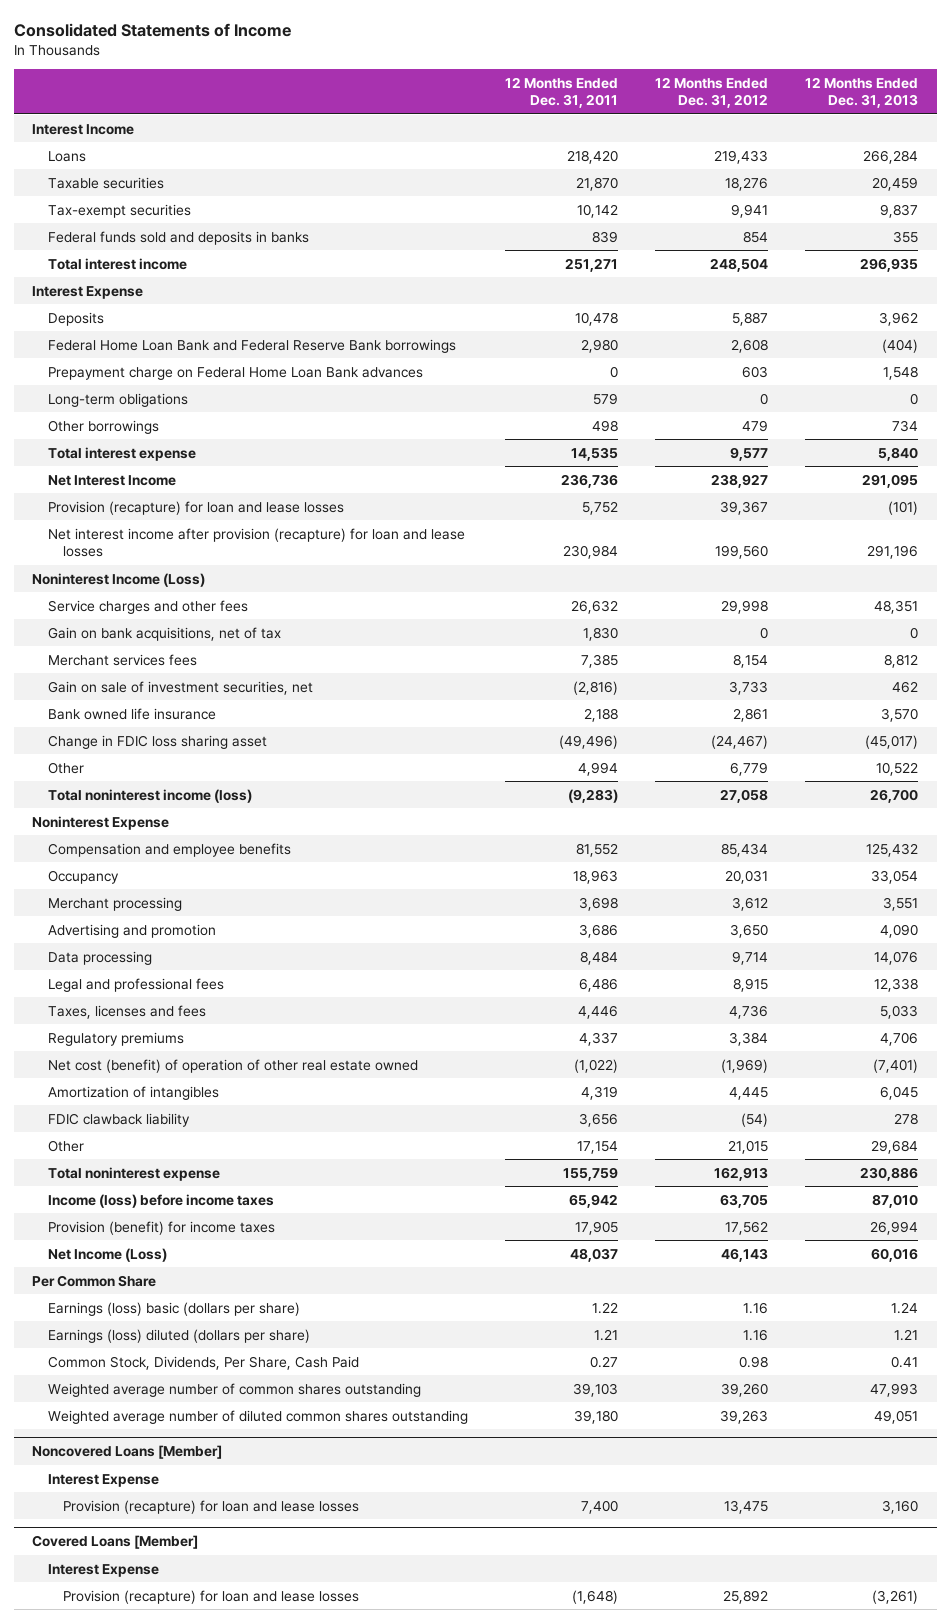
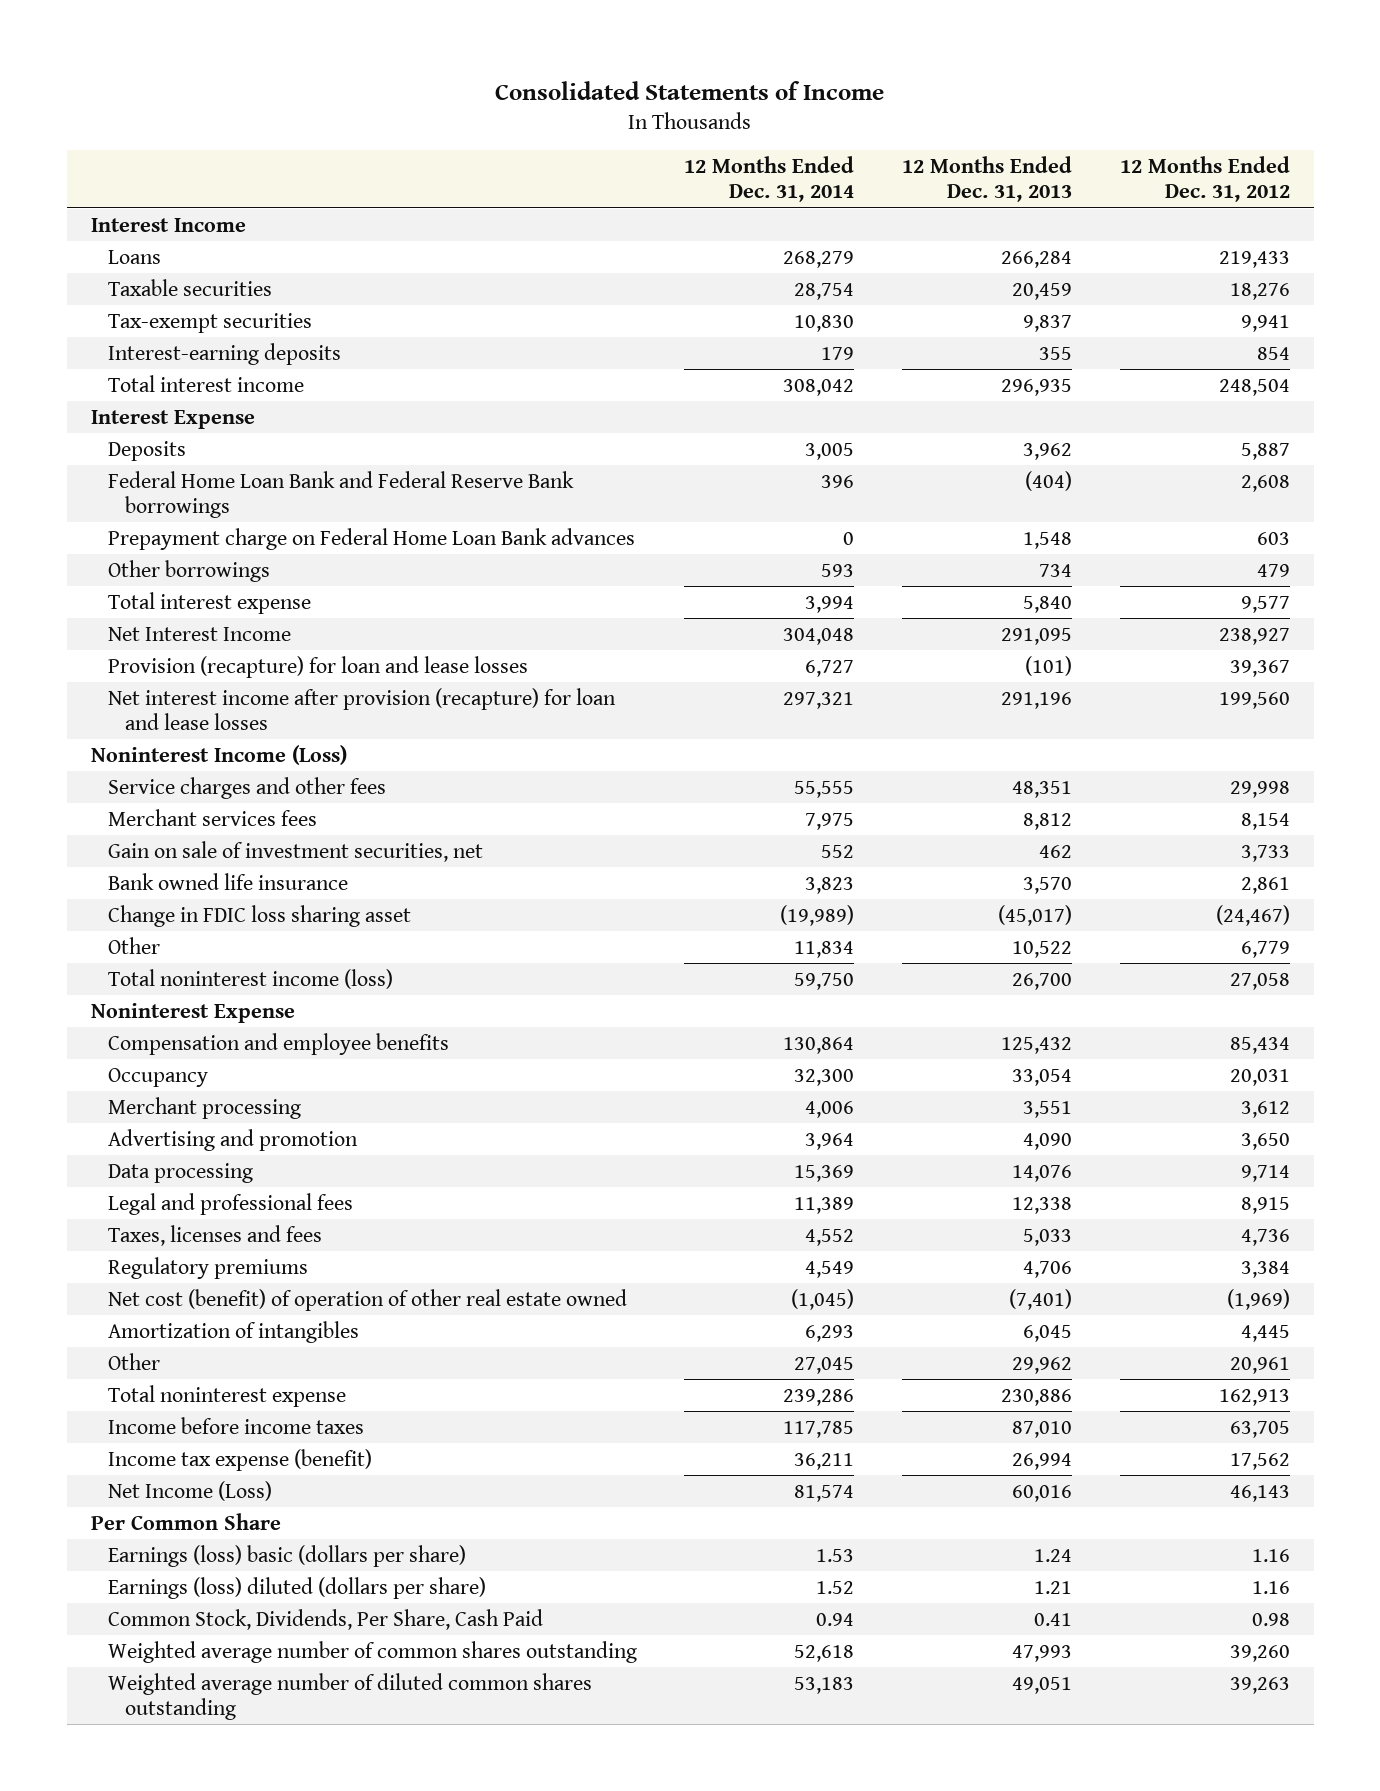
[504,76,618,109] 12 Months Ended Dec. 31, 2011 -> none
none -> [684,155,855,203] 12 Months Ended Dec. 31, 2014
[47,230,309,245] Federal funds sold and deposits in banks -> [107,342,341,365] Interest-earning deposits
[47,392,188,407] Long-term obligations -> none
[47,626,281,641] Gain on bank acquisitions, net of tax -> none
[47,1112,190,1127] FDIC clawback liability -> none
[728,1139,769,1154] 21,015 -> [1229,1356,1290,1374] 20,961
[871,1139,919,1154] 29,684 -> [1012,1356,1073,1374] 29,962
[47,1193,274,1208] Income (loss) before income taxes -> [107,1416,364,1434] Income before income taxes
[47,1220,275,1235] Provision (benefit) for income taxes -> [107,1448,372,1471] Income tax expense (benefit)
[32,1445,223,1460] Noncovered Loans [Member] -> none
[47,1473,159,1487] Interest Expense -> none
[63,1499,360,1514] Provision (recapture) for loan and lease losses -> none
[32,1535,199,1550] Covered Loans [Member] -> none
[47,1563,159,1577] Interest Expense -> none
[63,1589,360,1604] Provision (recapture) for loan and lease losses -> none

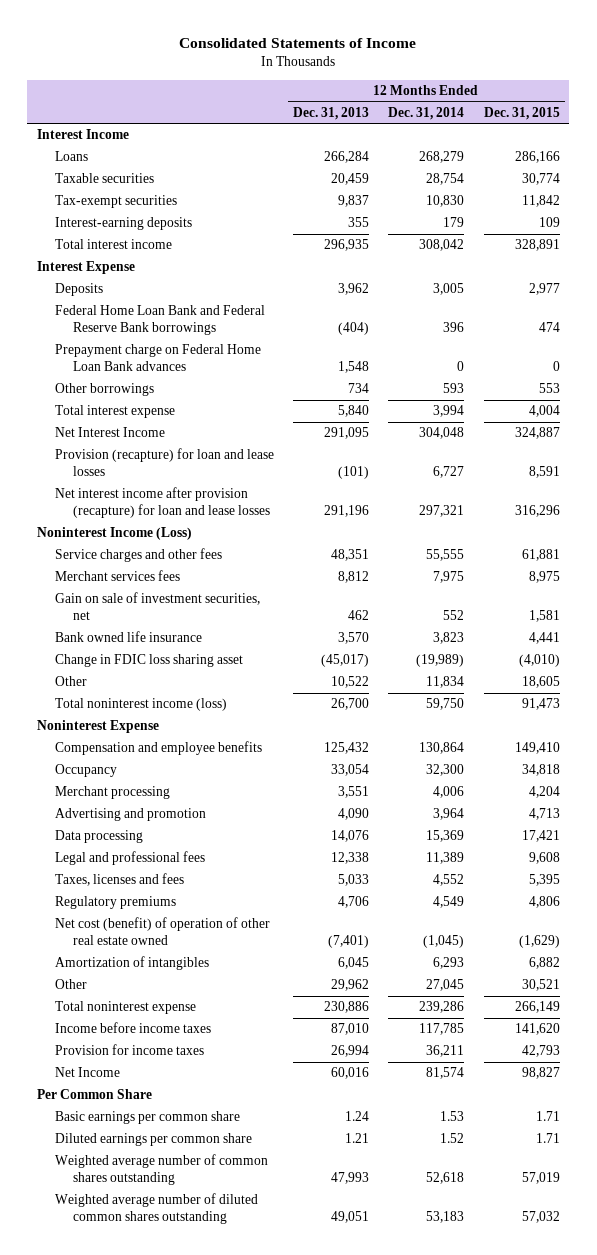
[1119,155,1290,203] 12 Months Ended Dec. 31, 2012 -> none
none -> [483,106,560,120] Dec. 31, 2015
[107,1448,372,1471] Income tax expense (benefit) -> [54,1044,204,1056] Provision for income taxes
[107,1480,272,1501] Net Income (Loss) -> [54,1067,120,1078] Net Income
[107,1608,543,1630] Common Stock, Dividends, Per Share, Cash Paid -> none
[107,1544,466,1567] Earnings (loss) basic (dollars per share) -> [54,1111,240,1125] Basic earnings per common share
[107,1576,486,1599] Earnings (loss) diluted (dollars per share) -> [54,1133,252,1147] Diluted earnings per common share

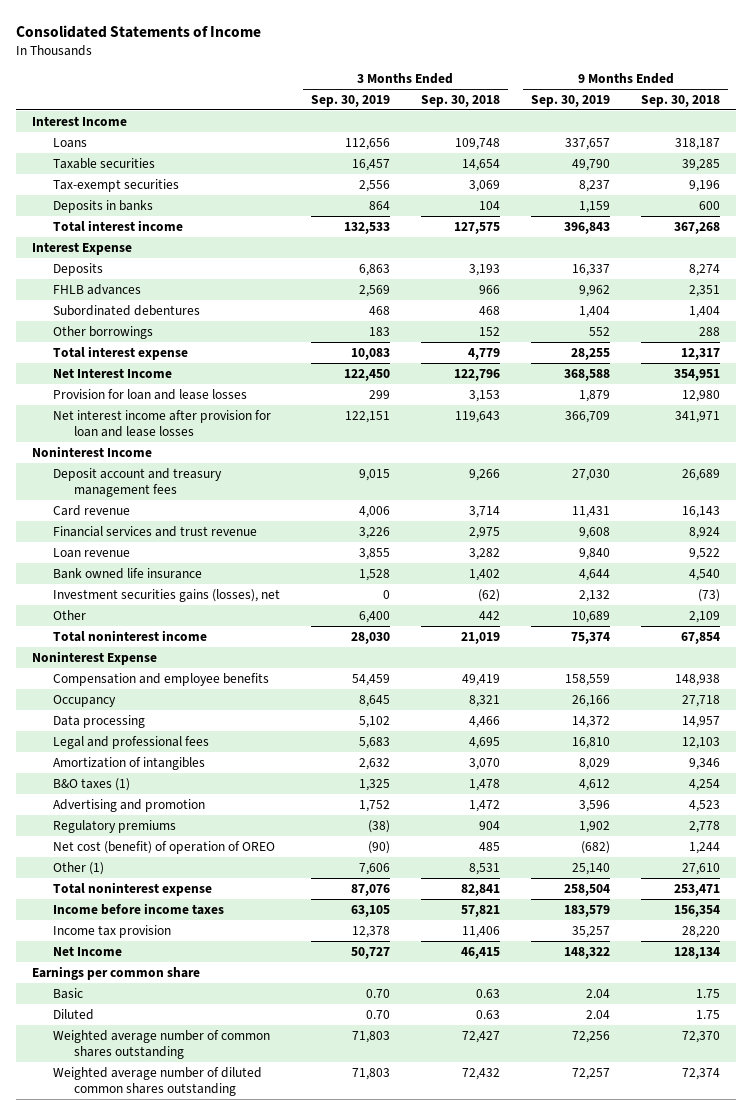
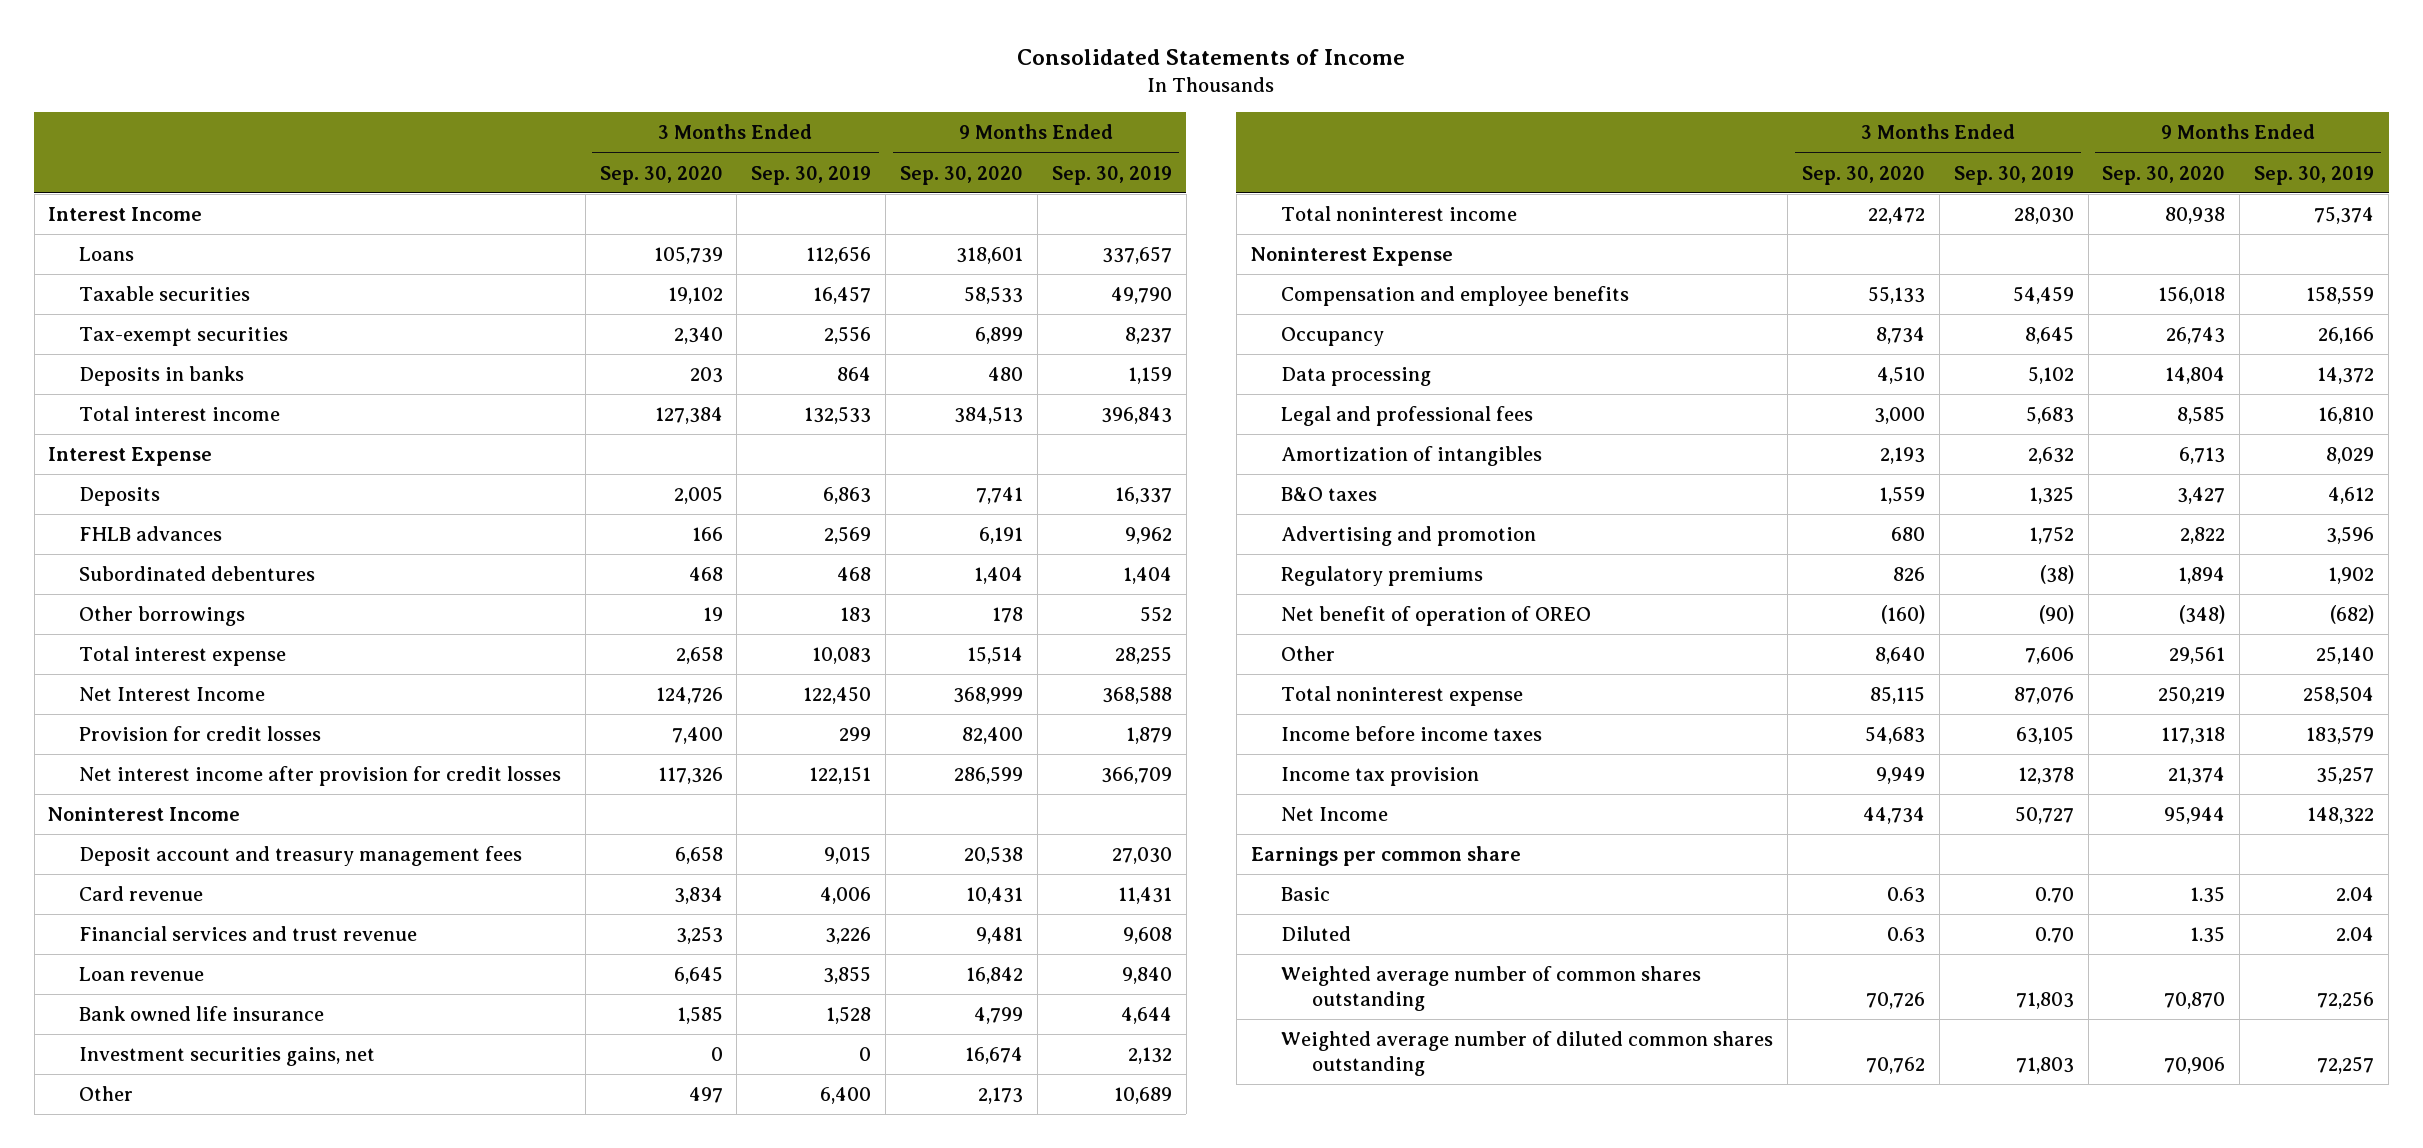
[421,94,501,107] Sep. 30, 2018 -> none
[641,94,721,107] Sep. 30, 2018 -> none
none -> [599,165,723,185] Sep. 30, 2020
none -> [900,165,1024,185] Sep. 30, 2020
[52,388,247,400] Provision for loan and lease losses -> [78,726,321,742] Provision for credit losses
[52,409,271,437] Net interest income after provision for loan and lease losses -> [78,766,561,787] Net interest income after provision for credit losses
[52,588,280,602] Investment securities gains (losses), net -> [78,1047,375,1067] Investment securities gains, net
[52,777,130,791] B&O taxes (1) -> [1281,487,1378,502] B&O taxes
[52,840,275,854] Net cost (benefit) of operation of OREO -> [1281,606,1592,627] Net benefit of operation of OREO
[52,861,104,875] Other (1) -> [1281,646,1336,662] Other

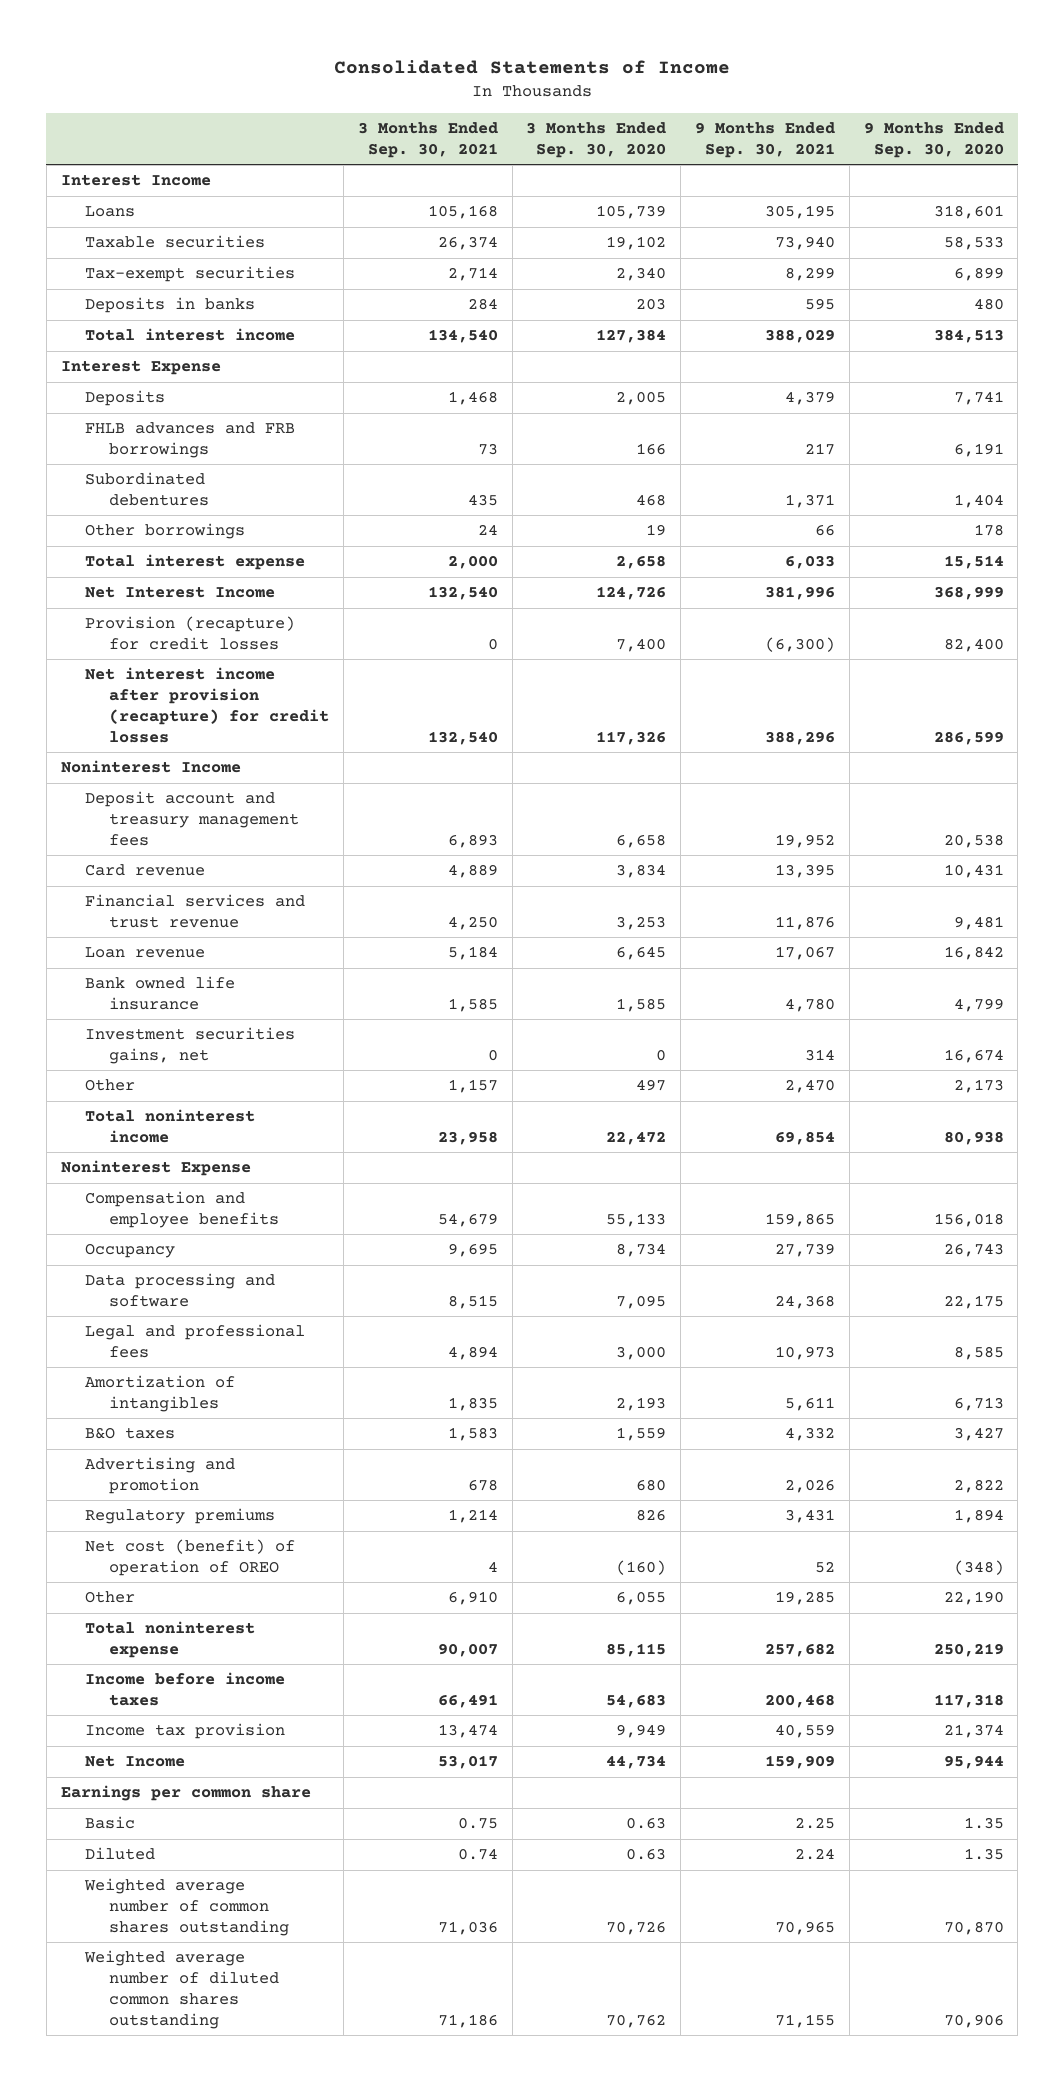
[751,165,872,185] Sep. 30, 2019 -> none
[1051,165,1172,185] Sep. 30, 2019 -> none
none -> [357,122,498,159] 3 Months Ended Sep. 30, 2021
none -> [695,122,836,159] 9 Months Ended Sep. 30, 2021
[78,526,222,542] FHLB advances -> [84,422,295,459] FHLB advances and FRB borrowings
[78,726,321,742] Provision for credit losses -> [84,616,295,651] Provision (recapture) for credit losses
[78,766,561,787] Net interest income after provision for credit losses -> [84,667,330,744] Net interest income after provision (recapture) for credit losses
[1281,367,1432,387] Data processing -> [84,1273,275,1308] Data processing and software
[1876,366,1925,385] 4,510 -> [616,1295,667,1310] 7,095
[2165,367,2226,385] 14,804 -> [943,1295,1004,1310] 22,175
[1281,606,1592,627] Net benefit of operation of OREO -> [84,1539,295,1577] Net cost (benefit) of operation of OREO
[1874,647,1925,665] 8,640 -> [616,1591,667,1606] 6,055
[2169,646,2226,665] 29,561 -> [943,1591,1004,1606] 22,190

